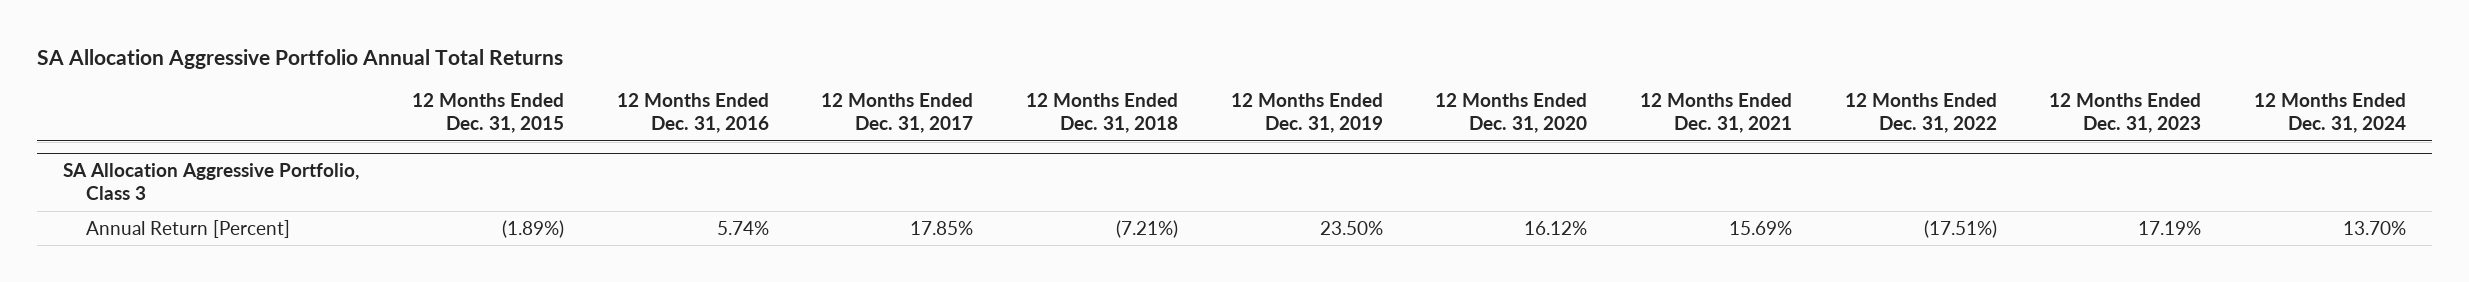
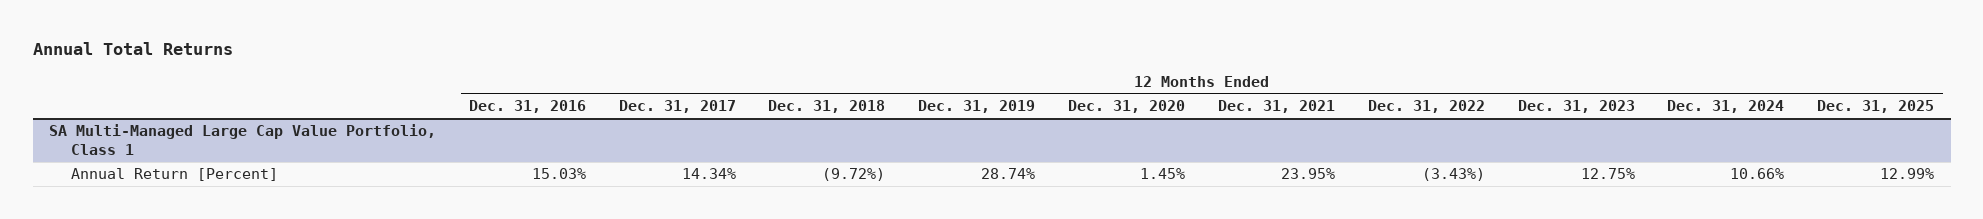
[36,49,563,70] SA Allocation Aggressive Portfolio Annual Total Returns -> [32,41,233,55] Annual Total Returns
[411,93,564,134] 12 Months Ended Dec. 31, 2015 -> none
none -> [1817,100,1935,114] Dec. 31, 2025
[63,163,360,201] SA Allocation Aggressive Portfolio, Class 3 -> none
none -> [48,124,436,155] SA Multi-Managed Large Cap Value Portfolio, Class 1
[716,220,769,235] 5.74% -> [531,168,586,180] 15.03%
[910,220,974,235] 17.85% -> [681,168,736,180] 14.34%
[1115,219,1178,238] (7.21%) -> [822,168,886,182] (9.72%)
[1319,220,1383,235] 23.50% -> [981,168,1036,180] 28.74%
[1524,220,1588,235] 16.12% -> [1140,168,1186,180] 1.45%
[1729,220,1793,235] 15.69% -> [1280,168,1335,180] 23.95%
[1923,219,1997,238] (17.51%) -> [1421,168,1485,182] (3.43%)
[2138,220,2202,235] 17.19% -> [1580,168,1635,180] 12.75%
[2343,220,2407,235] 13.70% -> [1730,168,1785,180] 10.66%

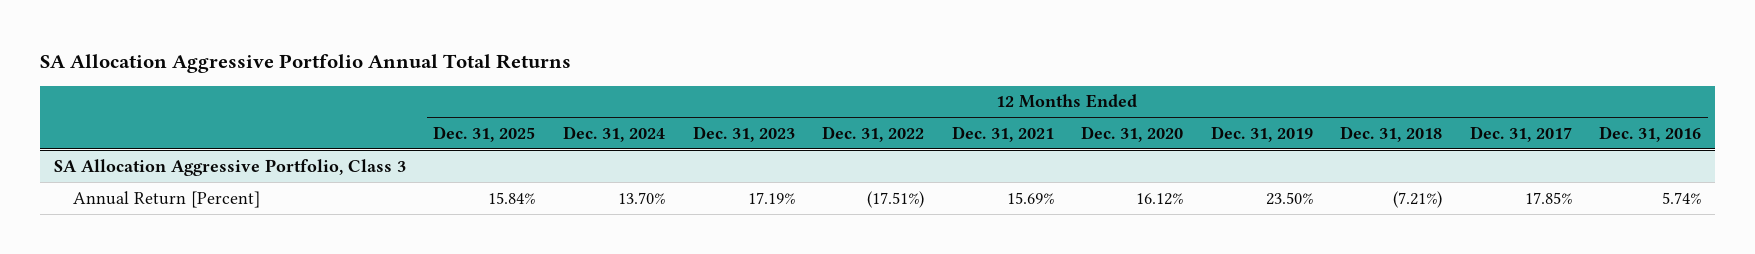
[32,41,233,55] Annual Total Returns -> [40,53,572,73] SA Allocation Aggressive Portfolio Annual Total Returns
[48,124,436,155] SA Multi-Managed Large Cap Value Portfolio, Class 1 -> none
none -> [53,158,406,176] SA Allocation Aggressive Portfolio, Class 3
[531,168,586,180] 15.03% -> [1662,191,1702,204] 5.74%
[681,168,736,180] 14.34% -> [1524,191,1572,204] 17.85%
[822,168,886,182] (9.72%) -> [1393,190,1443,208] (7.21%)
[981,168,1036,180] 28.74% -> [1265,191,1313,205] 23.50%
[1140,168,1186,180] 1.45% -> [1136,192,1184,205] 16.12%
[1280,168,1335,180] 23.95% -> [1006,191,1054,204] 15.69%
[1421,168,1485,182] (3.43%) -> [867,190,925,208] (17.51%)
[1580,168,1635,180] 12.75% -> [747,191,795,204] 17.19%
[1730,168,1785,180] 10.66% -> [618,191,666,204] 13.70%
[1880,168,1935,180] 12.99% -> [488,191,536,204] 15.84%

